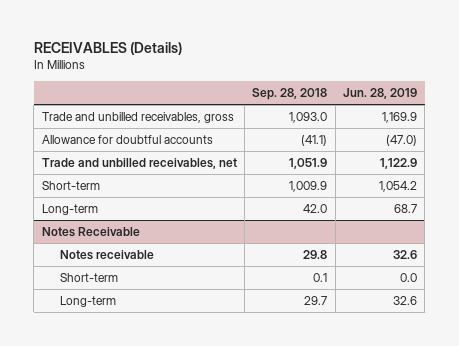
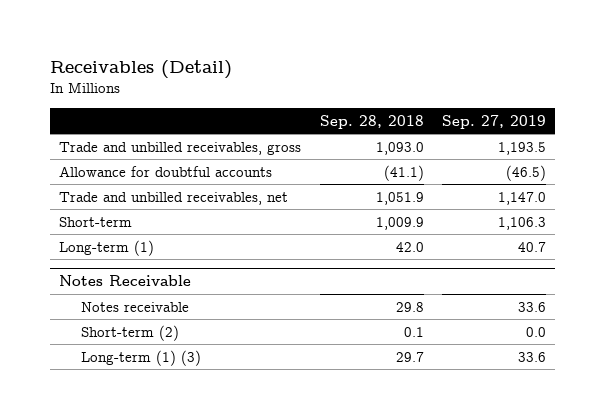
[33,41,182,55] RECEIVABLES (Details) -> [49,59,232,79] Receivables (Detail)
[342,88,417,100] Jun. 28, 2019 -> none
none -> [442,114,547,129] Sep. 27, 2019
[41,203,98,215] Long-term -> [58,239,154,256] Long-term (1)
[59,272,118,282] Short-term -> [80,324,179,341] Short-term (2)
[59,295,116,307] Long-term -> [80,349,201,366] Long-term (1) (3)

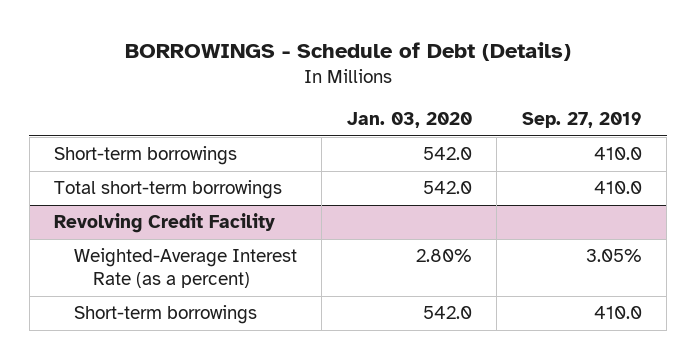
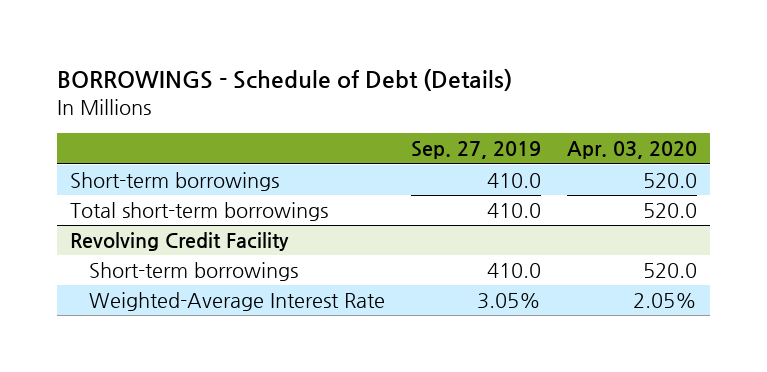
[346,112,472,129] Jan. 03, 2020 -> none
none -> [567,141,698,160] Apr. 03, 2020
[73,248,297,289] Weighted-Average Interest Rate (as a percent) -> none
none -> [88,292,385,312] Weighted-Average Interest Rate

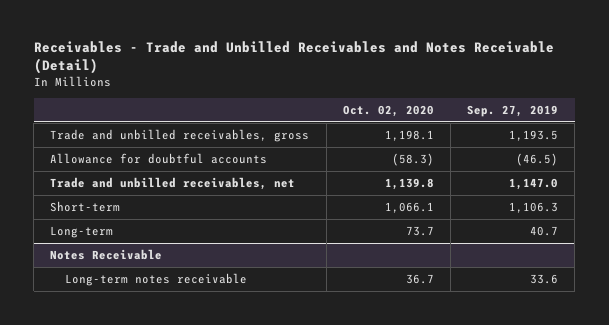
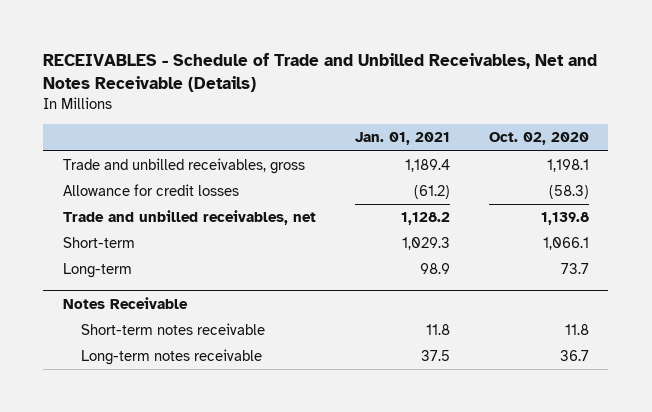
[33,40,554,75] Receivables - Trade and Unbilled Receivables and Notes Receivable (Detail) -> [43,53,598,93] RECEIVABLES - Schedule of Trade and Unbilled Receivables, Net and Notes Receivable (Details)
[467,104,559,117] Sep. 27, 2019 -> none
none -> [354,132,450,146] Jan. 01, 2021
[50,153,268,165] Allowance for doubtful accounts -> [62,184,239,197] Allowance for credit losses
none -> [80,323,265,336] Short-term notes receivable

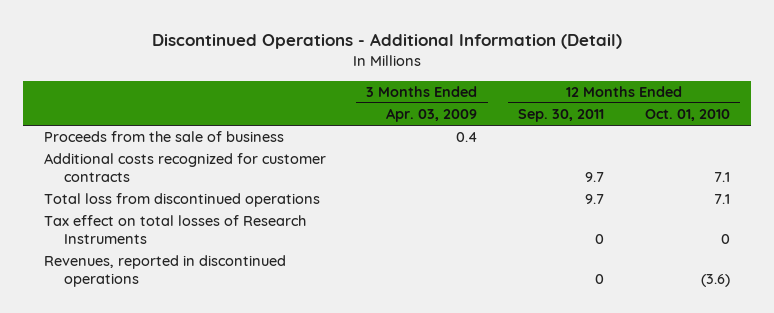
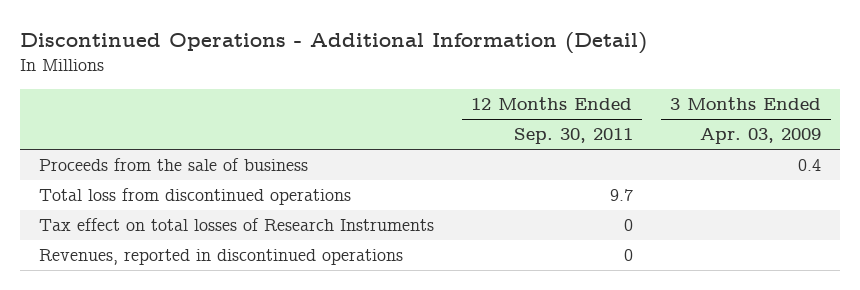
[645,109,731,122] Oct. 01, 2010 -> none
[43,153,326,183] Additional costs recognized for customer contracts -> none

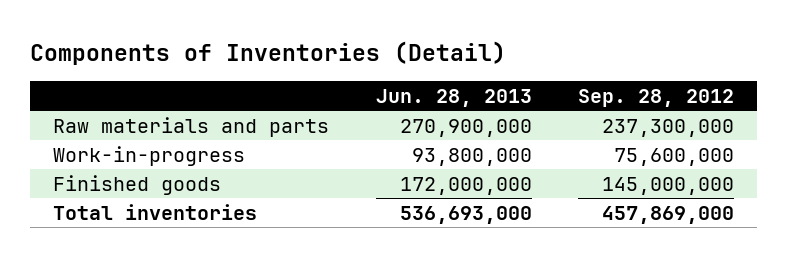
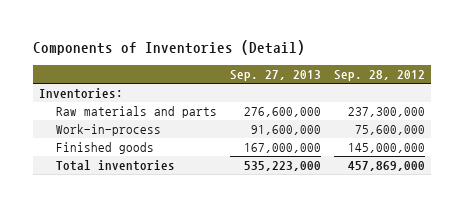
[375,89,532,108] Jun. 28, 2013 -> none
none -> [230,69,322,81] Sep. 27, 2013
none -> [39,88,124,100] Inventories:
[53,145,246,166] Work-in-progress -> [56,124,162,137] Work-in-process

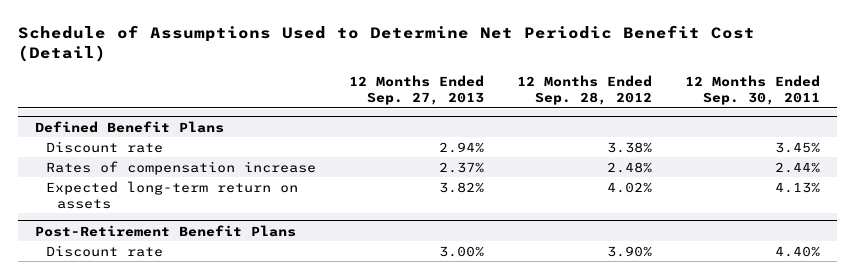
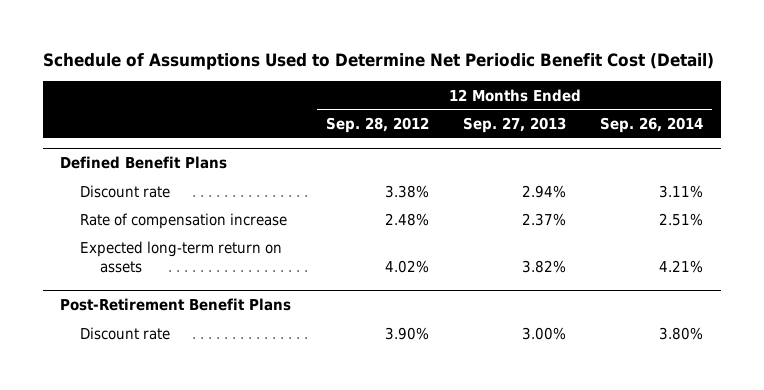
[685,75,821,106] 12 Months Ended Sep. 30, 2011 -> none
none -> [600,117,704,134] Sep. 26, 2014
[45,160,316,175] Rates of compensation increase -> [80,212,288,229] Rate of compensation increase

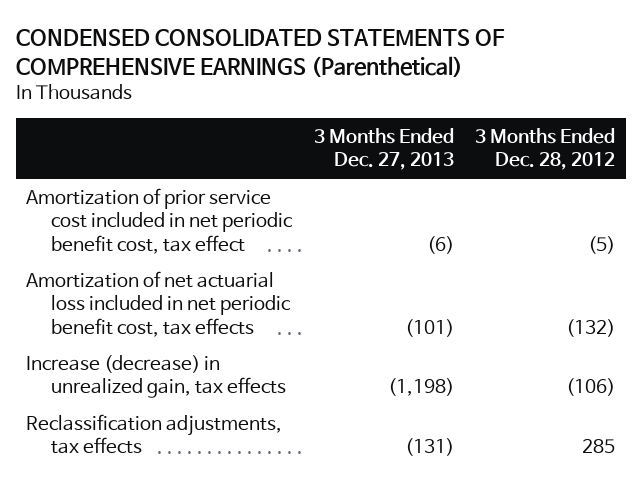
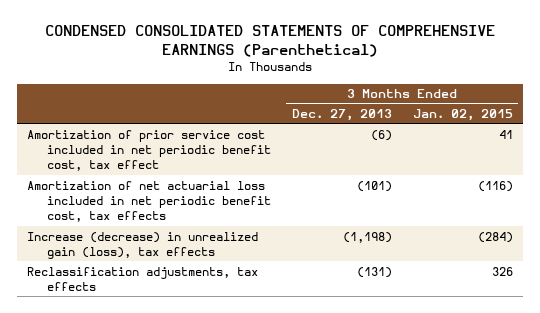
[475,128,616,171] 3 Months Ended Dec. 28, 2012 -> none
none -> [412,109,513,122] Jan. 02, 2015
[26,355,287,399] Increase (decrease) in unrealized gain, tax effects -> [27,231,259,259] Increase (decrease) in unrealized gain (loss), tax effects

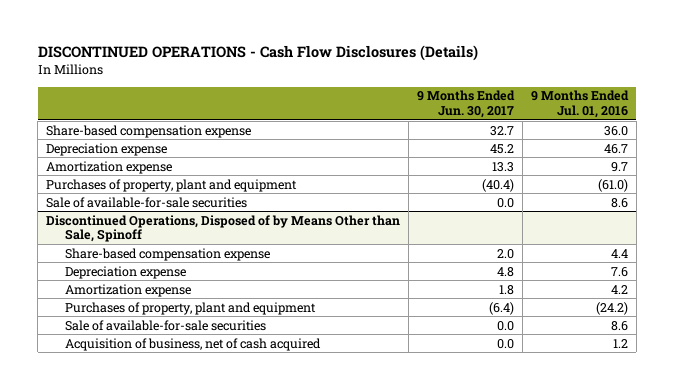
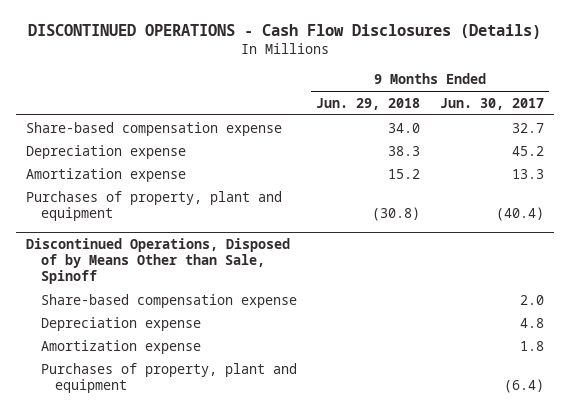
[530,90,629,118] 9 Months Ended Jul. 01, 2016 -> none
none -> [316,97,421,110] Jun. 29, 2018
[46,196,248,208] Sale of available-for-sale securities -> none
[64,319,266,331] Sale of available-for-sale securities -> none
[64,337,321,351] Acquisition of business, net of cash acquired -> none

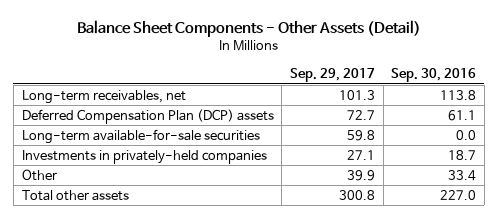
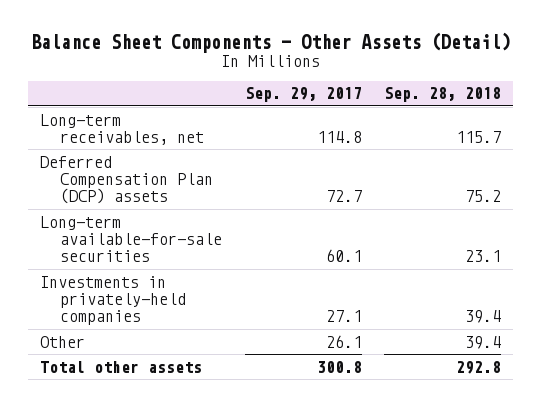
[391,68,477,83] Sep. 30, 2016 -> none
none -> [384,87,502,103] Sep. 28, 2018
[338,89,375,100] 101.3 -> [316,131,362,144] 114.8
[346,129,375,141] 59.8 -> [325,249,362,263] 60.1
[346,169,375,181] 39.9 -> [325,334,362,348] 26.1

